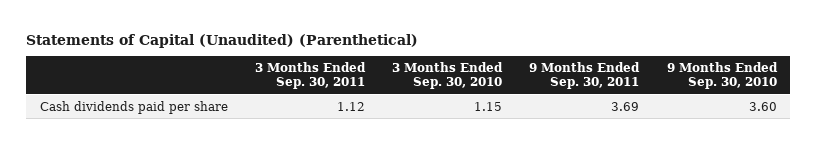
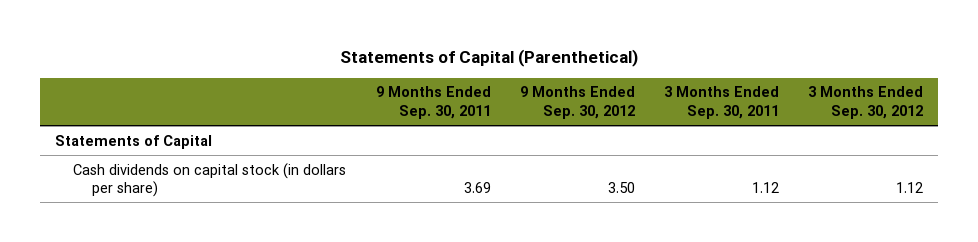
[25,33,418,48] Statements of Capital (Unaudited) (Parenthetical) -> [339,48,638,67] Statements of Capital (Parenthetical)
[392,62,504,90] 3 Months Ended Sep. 30, 2010 -> none
[666,62,778,90] 9 Months Ended Sep. 30, 2010 -> none
none -> [519,86,635,119] 9 Months Ended Sep. 30, 2012
none -> [807,86,923,119] 3 Months Ended Sep. 30, 2012
none -> [54,134,212,149] Statements of Capital
[39,100,228,114] Cash dividends paid per share -> [73,162,347,198] Cash dividends on capital stock (in dollars per share)

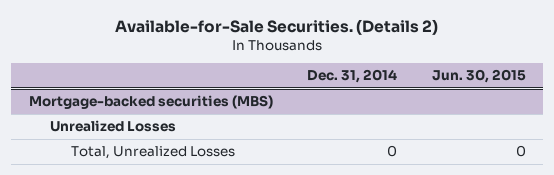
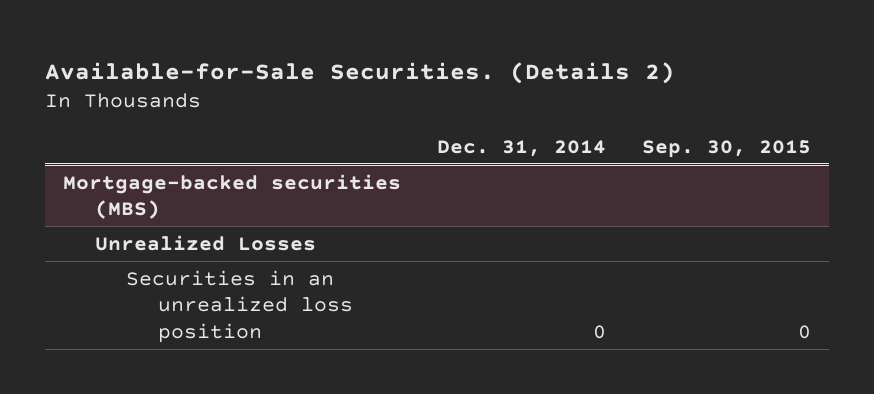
[431,69,526,84] Jun. 30, 2015 -> none
none -> [641,139,811,158] Sep. 30, 2015
[70,146,235,160] Total, Unrealized Losses -> [126,269,353,343] Securities in an unrealized loss position

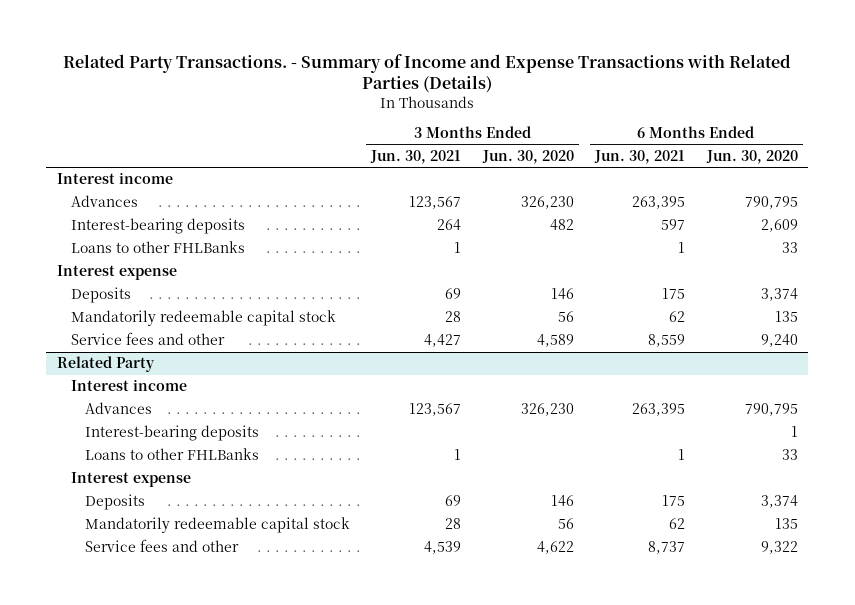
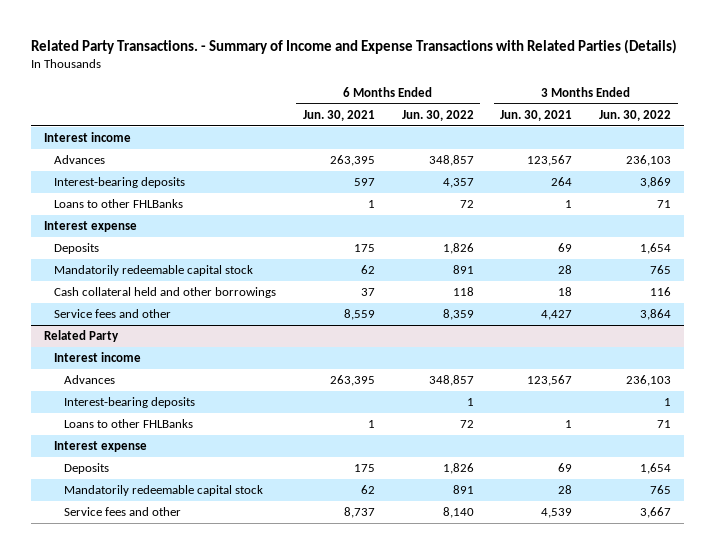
[481,149,574,164] Jun. 30, 2020 -> none
[705,149,798,164] Jun. 30, 2020 -> none
none -> [401,109,474,121] Jun. 30, 2022
none -> [599,109,672,121] Jun. 30, 2022
none -> [54,287,277,299] Cash collateral held and other borrowings

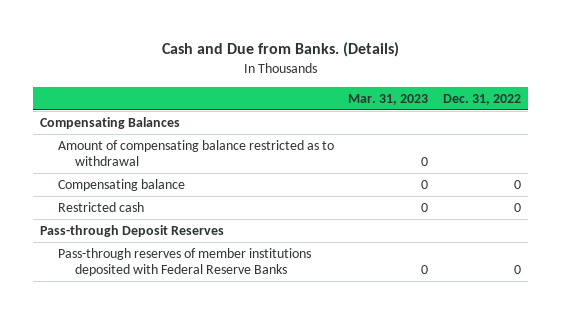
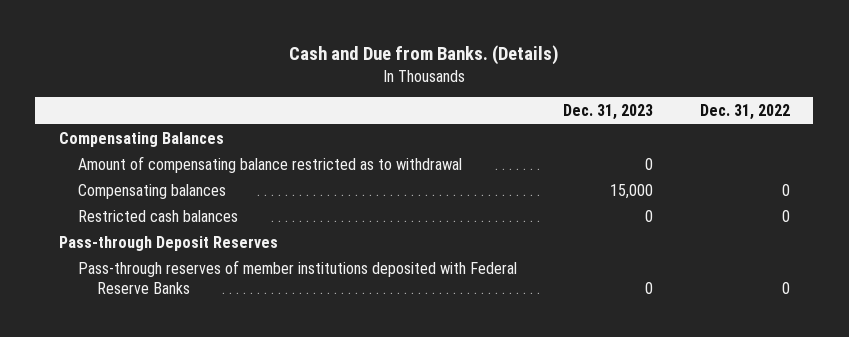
[348,93,429,105] Mar. 31, 2023 -> none
none -> [563,104,654,121] Dec. 31, 2023
[57,178,185,191] Compensating balance -> [77,183,226,199] Compensating balances
[57,201,144,212] Restricted cash -> [77,209,238,222] Restricted cash balances

